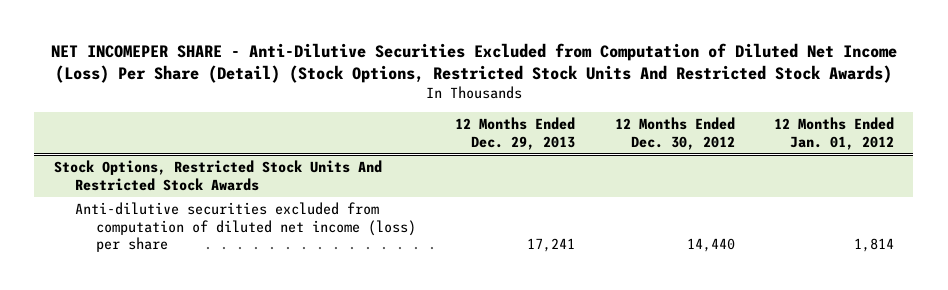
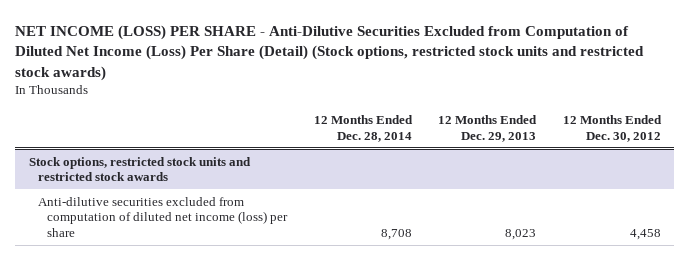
[50,42,897,83] NET INCOMEPER SHARE - Anti-Dilutive Securities Excluded from Computation of Diluted Net Income (Loss) Per Share (Detail) (Stock Options, Restricted Stock Units And Restricted Stock Awards) -> [15,24,645,81] NET INCOME (LOSS) PER SHARE - Anti-Dilutive Securities Excluded from Computation of Diluted Net Income (Loss) Per Share (Detail) (Stock options, restricted stock units and restricted stock awards)
[773,117,894,151] 12 Months Ended Jan. 01, 2012 -> none
none -> [313,115,413,142] 12 Months Ended Dec. 28, 2014
[53,159,382,191] Stock Options, Restricted Stock Units And Restricted Stock Awards -> [28,156,251,182] Stock options, restricted stock units and restricted stock awards
[527,238,576,253] 17,241 -> [505,229,537,241] 8,023
[686,238,735,253] 14,440 -> [630,229,662,241] 4,458

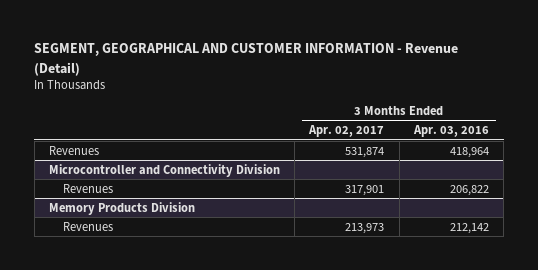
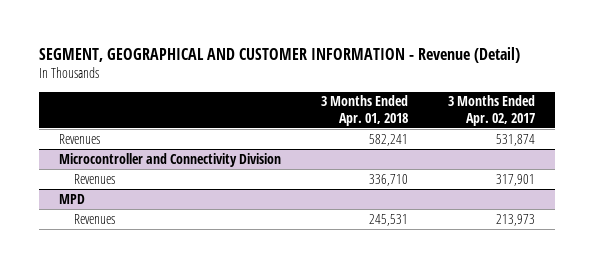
[412,125,489,138] Apr. 03, 2016 -> none
none -> [320,95,408,126] 3 Months Ended Apr. 01, 2018
[49,201,196,215] Memory Products Division -> [58,193,85,204] MPD

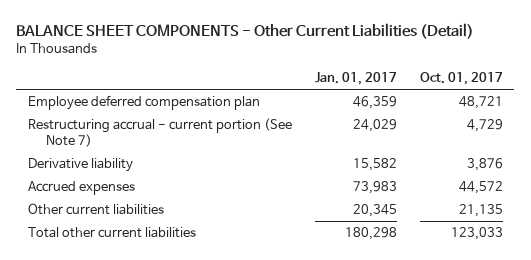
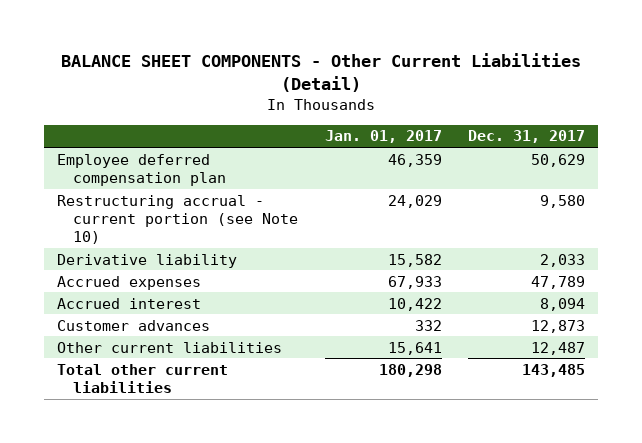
[419,72,503,86] Oct. 01, 2017 -> none
none -> [467,130,585,144] Dec. 31, 2017
[27,118,292,148] Restructuring accrual - current portion (See Note 7) -> [56,194,299,244] Restructuring accrual - current portion (see Note 10)
[352,181,397,195] 73,983 -> [387,275,442,289] 67,933
none -> [56,297,201,309] Accrued interest
none -> [56,319,210,331] Customer advances
[352,204,397,218] 20,345 -> [387,341,442,355] 15,641

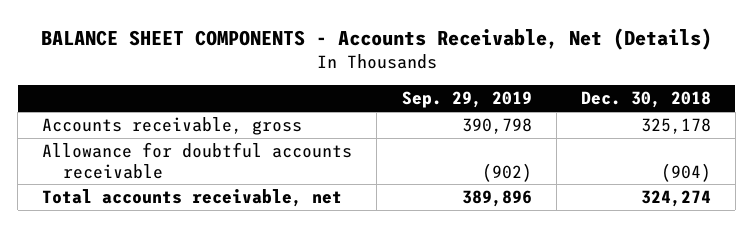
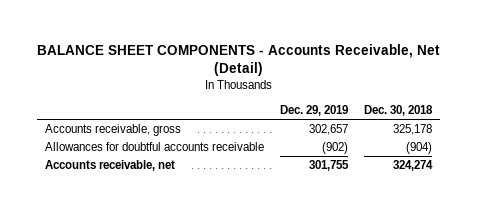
[40,27,712,50] BALANCE SHEET COMPONENTS - Accounts Receivable, Net (Details) -> [36,44,440,77] BALANCE SHEET COMPONENTS - Accounts Receivable, Net (Detail)
[401,91,532,109] Sep. 29, 2019 -> none
none -> [280,105,349,117] Dec. 29, 2019
[42,141,353,179] Allowance for doubtful accounts receivable -> [45,142,265,152] Allowances for doubtful accounts receivable
[42,188,343,207] Total accounts receivable, net -> [45,160,176,172] Accounts receivable, net

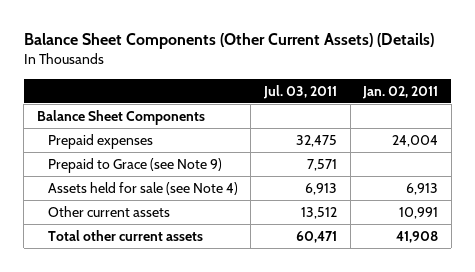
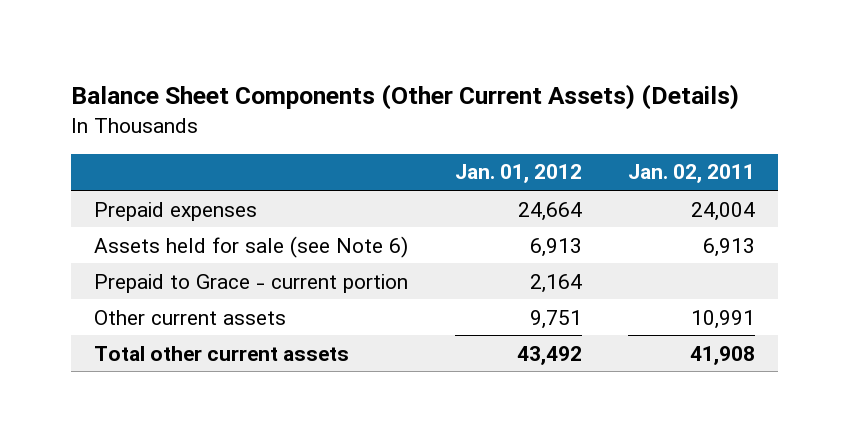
[263,84,338,99] Jul. 03, 2011 -> none
none -> [454,164,582,184] Jan. 01, 2012
[36,110,205,126] Balance Sheet Components -> none
[47,158,222,174] Prepaid to Grace (see Note 9) -> none
[47,182,238,196] Assets held for sale (see Note 4) -> [94,235,409,258] Assets held for sale (see Note 6)
none -> [94,273,409,293] Prepaid to Grace - current portion

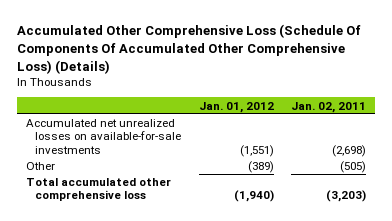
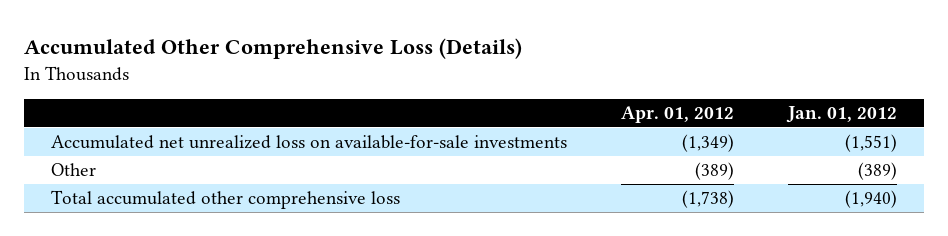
[17,24,362,74] Accumulated Other Comprehensive Loss (Schedule Of Components Of Accumulated Other Comprehensive Loss) (Details) -> [24,38,523,60] Accumulated Other Comprehensive Loss (Details)
[291,101,367,113] Jan. 02, 2011 -> none
none -> [620,106,734,124] Apr. 01, 2012
[26,119,181,154] Accumulated net unrealized losses on available-for-sale investments -> [51,135,568,150] Accumulated net unrealized loss on available-for-sale investments

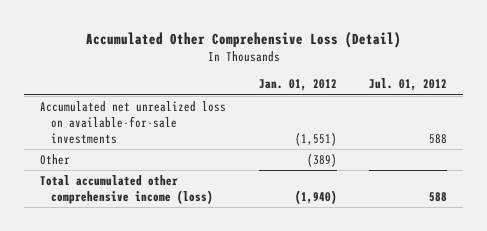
[24,38,523,60] Accumulated Other Comprehensive Loss (Details) -> [85,31,401,48] Accumulated Other Comprehensive Loss (Detail)
[620,106,734,124] Apr. 01, 2012 -> none
none -> [368,78,447,92] Jul. 01, 2012
[51,190,401,210] Total accumulated other comprehensive loss -> [40,175,214,204] Total accumulated other comprehensive income (loss)

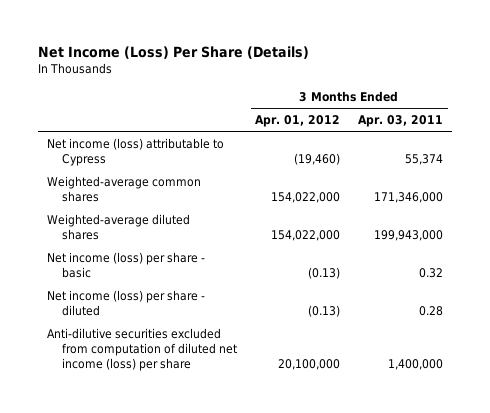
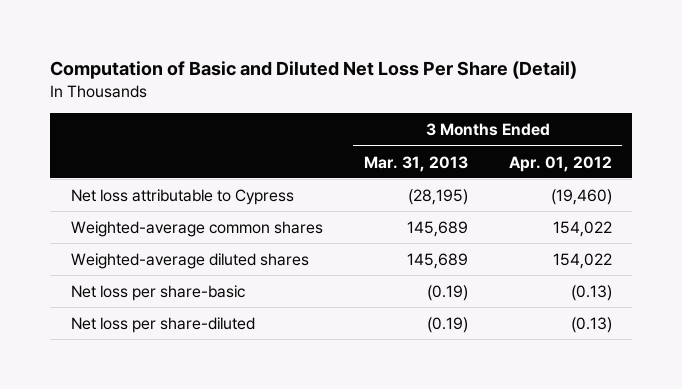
[38,45,310,59] Net Income (Loss) Per Share (Details) -> [50,61,578,80] Computation of Basic and Diluted Net Loss Per Share (Detail)
[358,115,444,128] Apr. 03, 2011 -> none
none -> [363,155,468,172] Mar. 31, 2013
[46,327,238,372] Anti-dilutive securities excluded from computation of diluted net income (loss) per share -> none
[46,137,224,166] Net income (loss) attributable to Cypress -> [70,188,294,205] Net loss attributable to Cypress
[271,191,341,203] 154,022,000 -> [552,220,612,237] 154,022
[271,229,341,241] 154,022,000 -> [552,252,612,269] 154,022
[46,251,205,278] Net income (loss) per share - basic -> [70,284,245,301] Net loss per share-basic
[46,289,205,316] Net income (loss) per share - diluted -> [70,316,255,333] Net loss per share-diluted

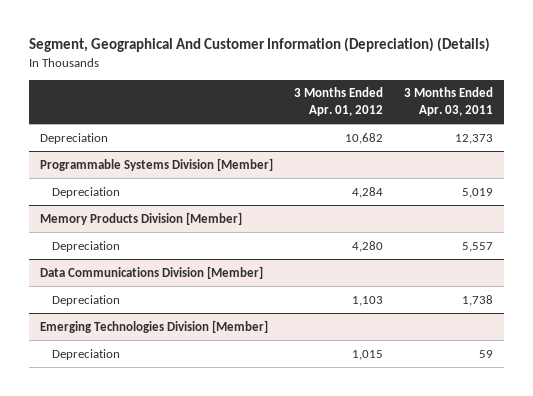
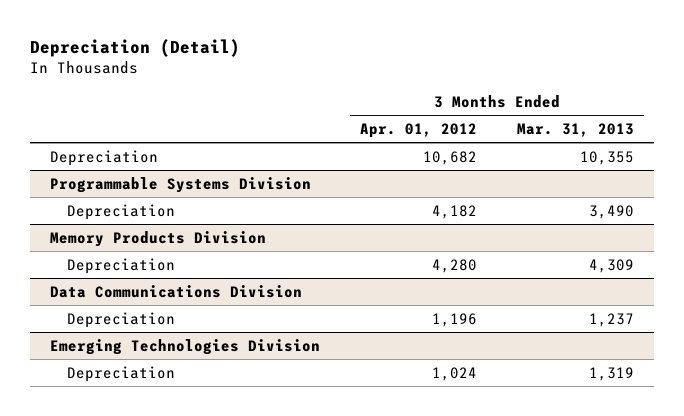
[29,37,491,53] Segment, Geographical And Customer Information (Depreciation) (Details) -> [29,38,240,57] Depreciation (Detail)
[404,87,494,116] 3 Months Ended Apr. 03, 2011 -> none
none -> [517,122,635,137] Mar. 31, 2013
[39,157,273,171] Programmable Systems Division [Member] -> [49,176,311,193] Programmable Systems Division
[352,186,384,198] 4,284 -> [431,204,477,219] 4,182
[39,211,242,225] Memory Products Division [Member] -> [49,230,266,247] Memory Products Division
[39,265,263,279] Data Communications Division [Member] -> [49,284,302,298] Data Communications Division
[352,295,384,306] 1,103 -> [431,312,477,327] 1,196
[39,319,268,333] Emerging Technologies Division [Member] -> [49,338,320,355] Emerging Technologies Division
[352,349,384,360] 1,015 -> [431,366,477,381] 1,024

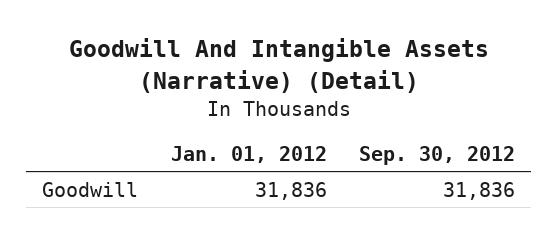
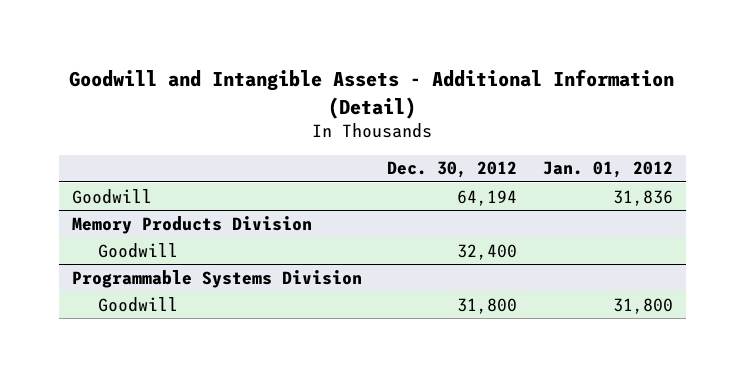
[68,38,489,93] Goodwill And Intangible Assets (Narrative) (Detail) -> [69,69,675,119] Goodwill and Intangible Assets - Additional Information (Detail)
[358,146,515,166] Sep. 30, 2012 -> none
none -> [387,161,518,179] Dec. 30, 2012
none -> [72,215,313,234] Memory Products Division
none -> [98,242,179,258] Goodwill
none -> [72,269,363,288] Programmable Systems Division
none -> [98,296,179,312] Goodwill

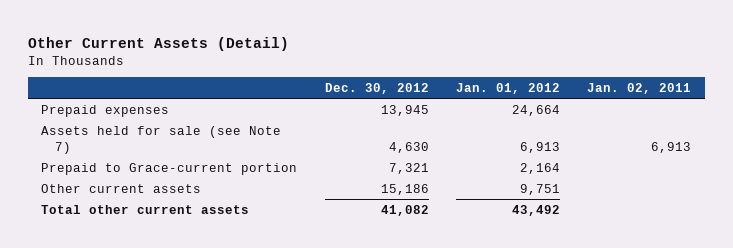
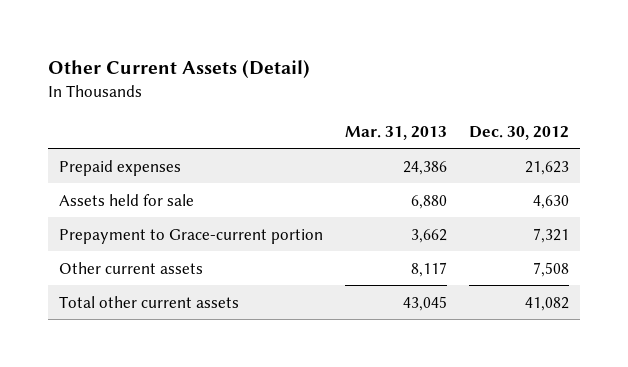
[456,82,561,94] Jan. 01, 2012 -> none
[587,82,692,94] Jan. 02, 2011 -> none
none -> [344,125,447,140] Mar. 31, 2013
[380,104,429,116] 13,945 -> [524,160,569,175] 21,623
[41,125,282,154] Assets held for sale (see Note 7) -> [58,193,194,206] Assets held for sale
[41,162,298,175] Prepaid to Grace-current portion -> [58,228,323,244] Prepayment to Grace-current portion
[380,183,429,195] 15,186 -> [532,261,569,277] 7,508

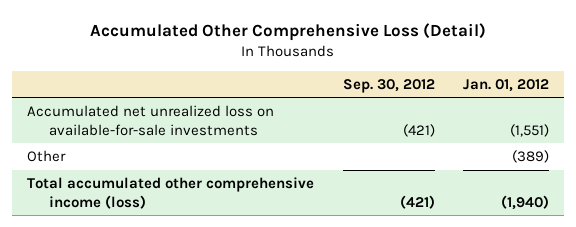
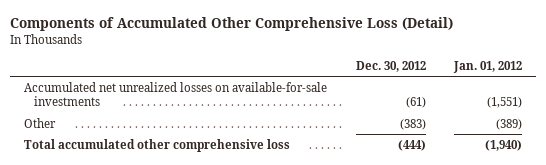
[90,22,487,41] Accumulated Other Comprehensive Loss (Detail) -> [10,17,454,32] Components of Accumulated Other Comprehensive Loss (Detail)
[342,78,435,93] Sep. 30, 2012 -> none
none -> [355,60,426,72] Dec. 30, 2012
[26,105,274,136] Accumulated net unrealized loss on available-for-sale investments -> [24,81,328,107] Accumulated net unrealized losses on available-for-sale investments
[26,177,314,209] Total accumulated other comprehensive income (loss) -> [24,138,291,152] Total accumulated other comprehensive loss

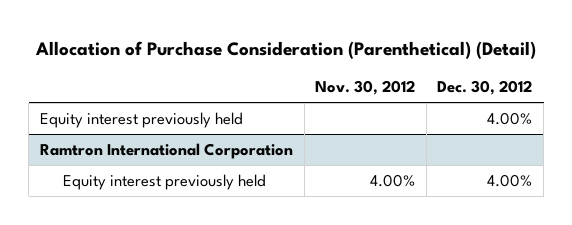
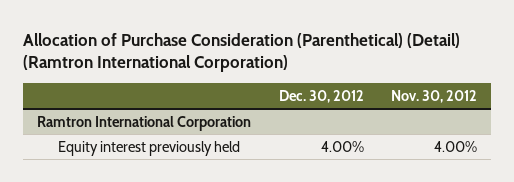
[35,40,537,59] Allocation of Purchase Consideration (Parenthetical) (Detail) -> [23,32,461,73] Allocation of Purchase Consideration (Parenthetical) (Detail) (Ramtron International Corporation)
[40,111,244,128] Equity interest previously held -> none

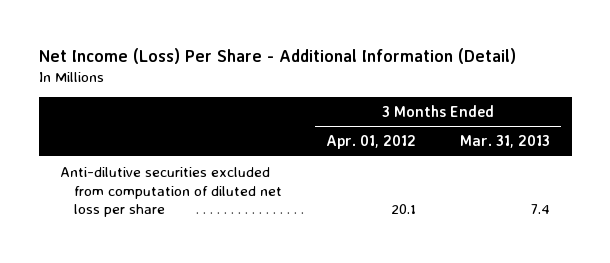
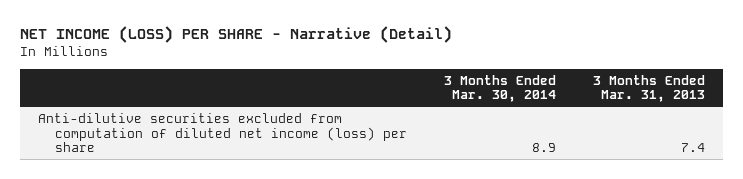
[38,47,516,64] Net Income (Loss) Per Share - Additional Information (Detail) -> [19,26,452,44] NET INCOME (LOSS) PER SHARE - Narrative (Detail)
[325,135,416,150] Apr. 01, 2012 -> none
none -> [443,74,556,103] 3 Months Ended Mar. 30, 2014
[60,166,282,218] Anti-dilutive securities excluded from computation of diluted net loss per share -> [38,112,407,153] Anti-dilutive securities excluded from computation of diluted net income (loss) per share

